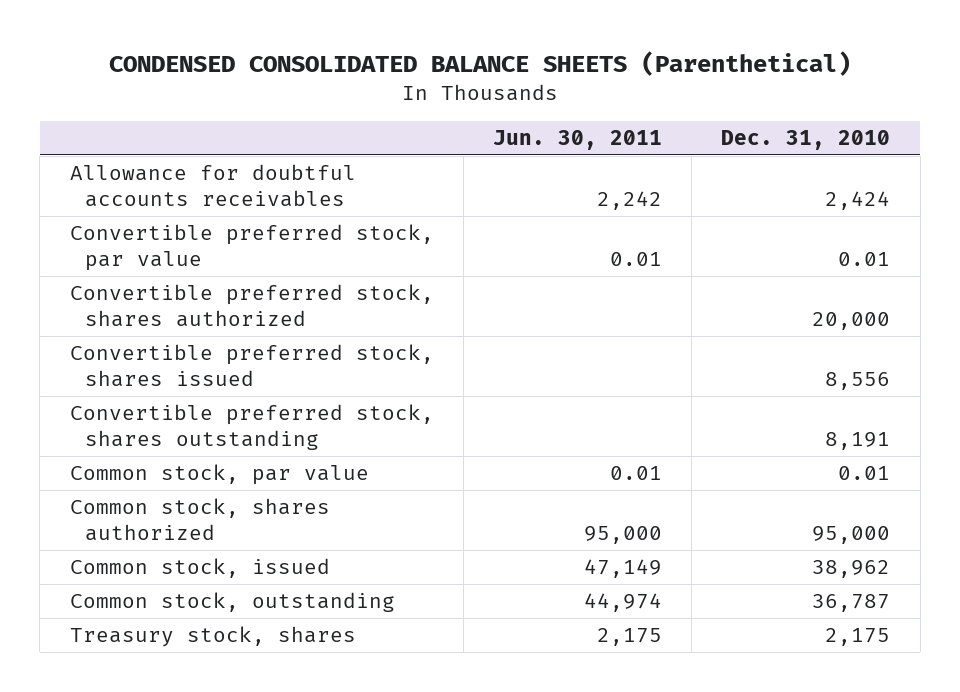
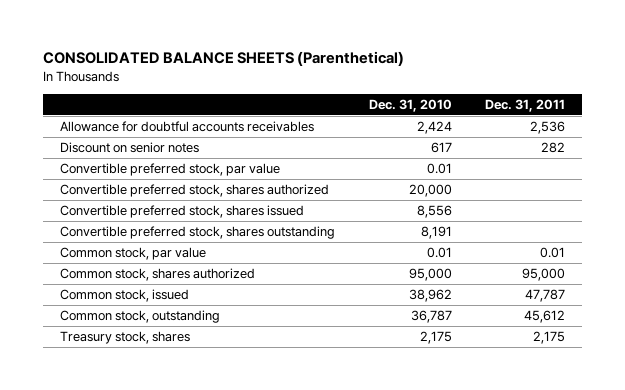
[109,51,852,77] CONDENSED CONSOLIDATED BALANCE SHEETS (Parenthetical) -> [43,51,405,67] CONSOLIDATED BALANCE SHEETS (Parenthetical)
[493,129,663,150] Jun. 30, 2011 -> none
none -> [485,98,566,112] Dec. 31, 2011
none -> [60,142,200,154] Discount on senior notes

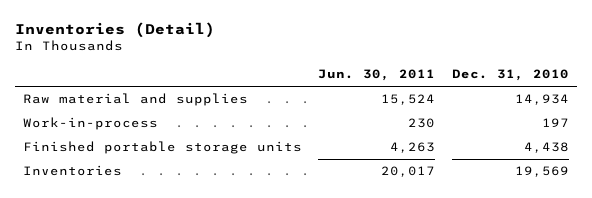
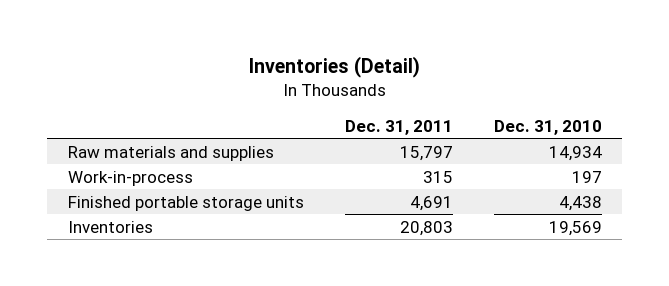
[318,69,436,82] Jun. 30, 2011 -> none
none -> [344,119,453,135] Dec. 31, 2011
[23,93,249,107] Raw material and supplies -> [67,145,274,161] Raw materials and supplies

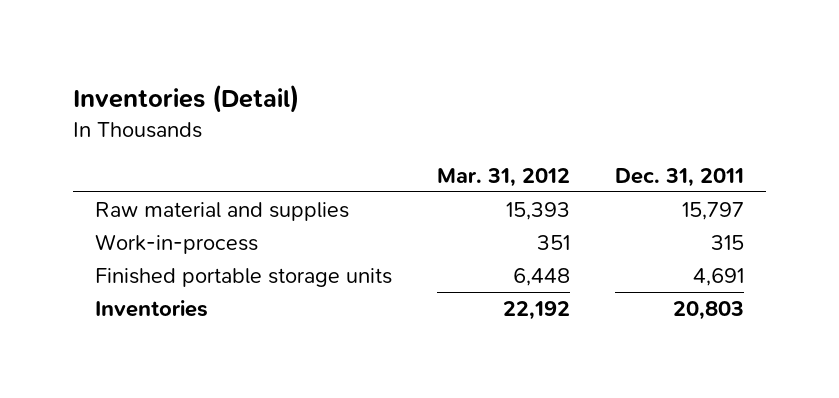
[493,119,602,135] Dec. 31, 2010 -> none
none -> [437,167,571,187] Mar. 31, 2012
[67,145,274,161] Raw materials and supplies -> [95,201,350,221] Raw material and supplies

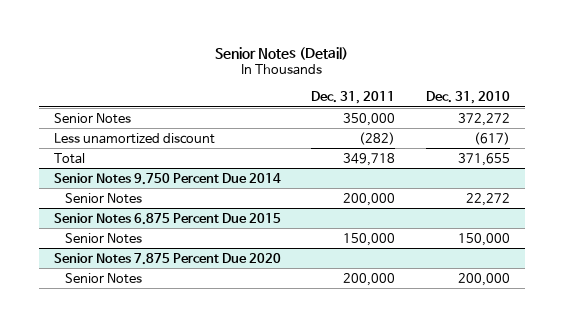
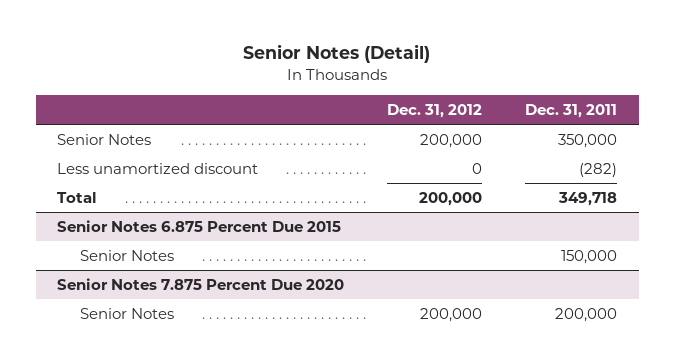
[425,91,510,105] Dec. 31, 2010 -> none
none -> [387,104,483,119] Dec. 31, 2012
[53,172,281,185] Senior Notes 9.750 Percent Due 2014 -> none
[64,192,142,204] Senior Notes -> none

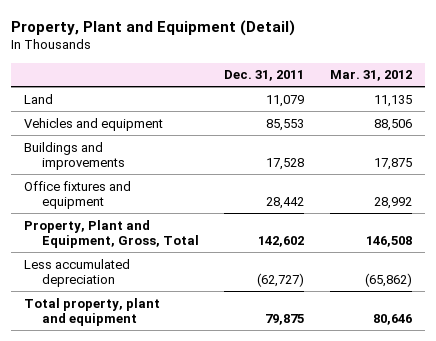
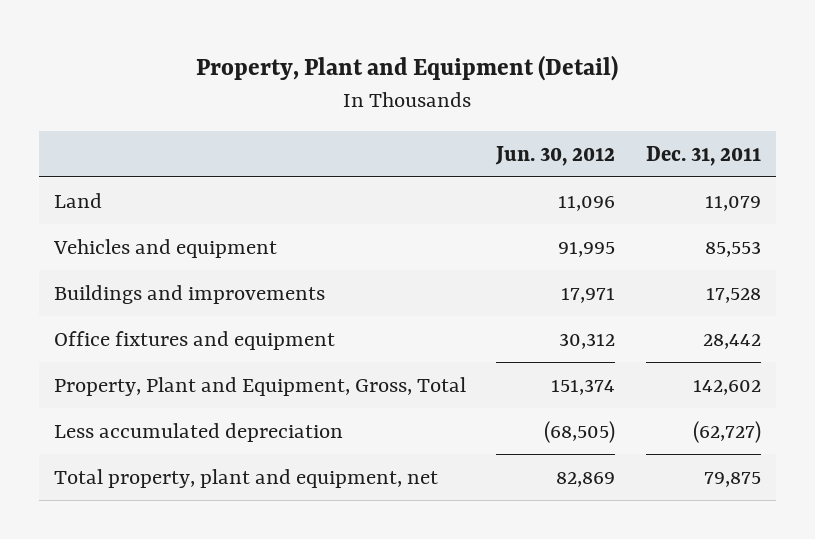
[329,70,412,82] Mar. 31, 2012 -> none
none -> [495,145,616,166] Jun. 30, 2012
[23,297,160,326] Total property, plant and equipment -> [54,468,439,488] Total property, plant and equipment, net

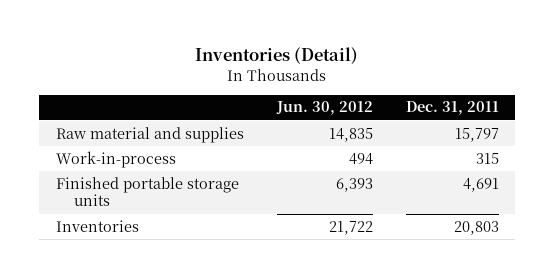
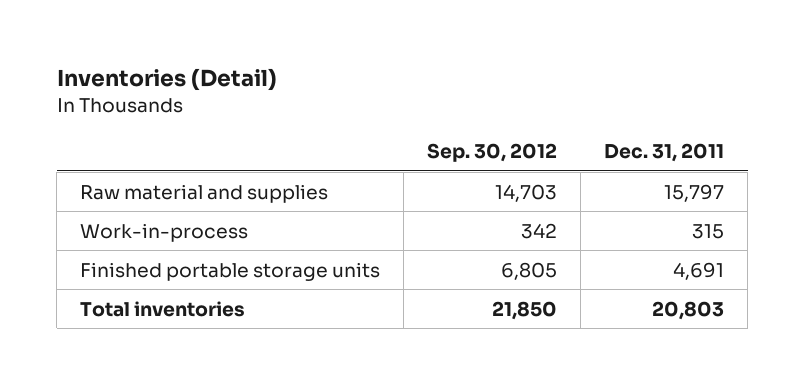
[275,101,373,116] Jun. 30, 2012 -> none
none -> [427,143,558,163] Sep. 30, 2012
[55,219,139,232] Inventories -> [80,300,246,317] Total inventories

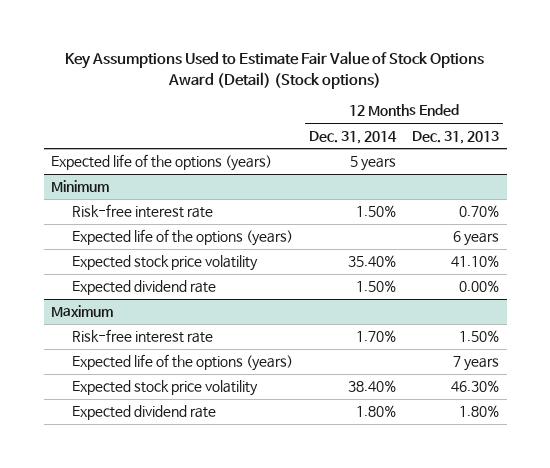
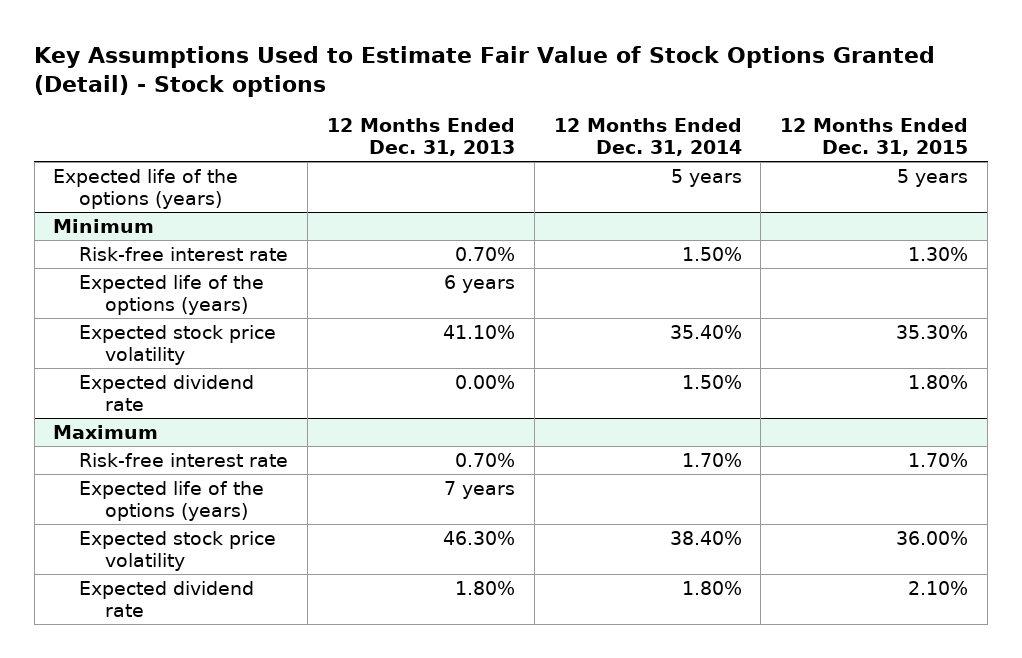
[65,51,485,89] Key Assumptions Used to Estimate Fair Value of Stock Options Award (Detail) (Stock options) -> [34,46,936,98] Key Assumptions Used to Estimate Fair Value of Stock Options Granted (Detail) - Stock options
none -> [780,118,969,157] 12 Months Ended Dec. 31, 2015
[458,330,499,343] 1.50% -> [454,453,515,468] 0.70%

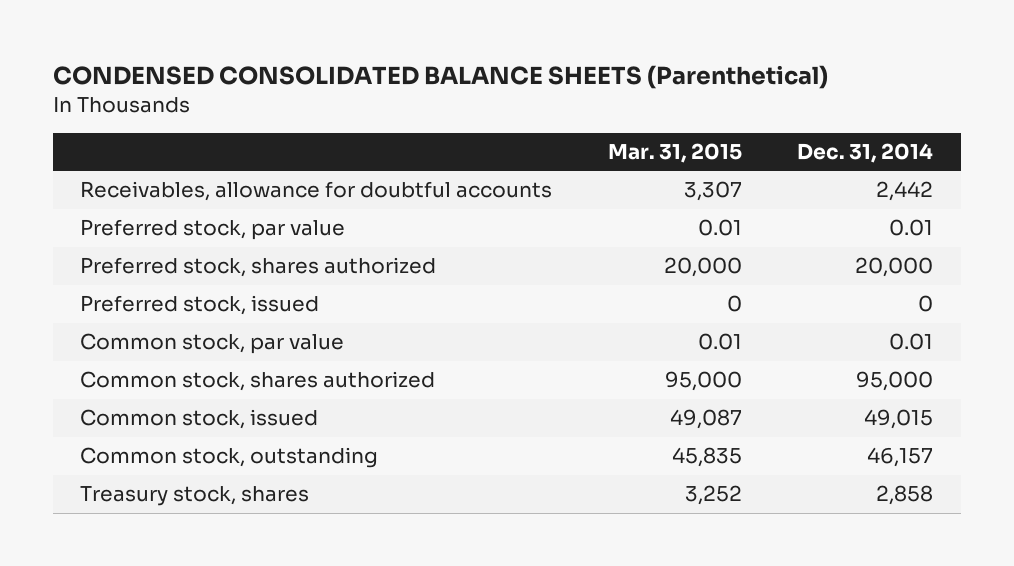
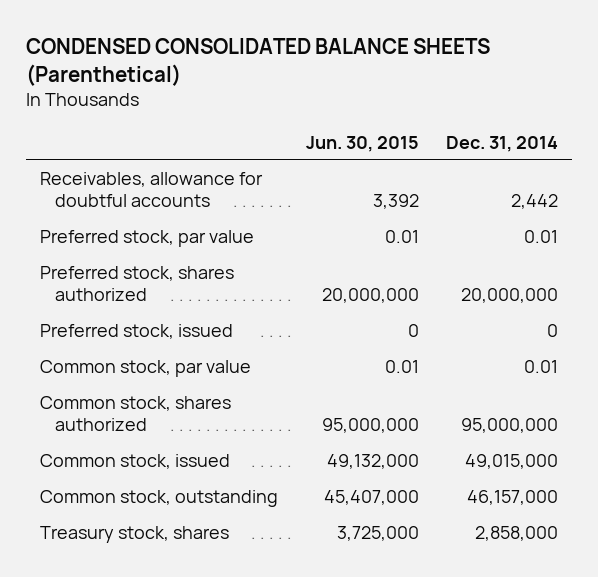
[607,142,742,163] Mar. 31, 2015 -> none
none -> [305,135,419,152] Jun. 30, 2015
[855,257,934,278] 20,000 -> [461,288,559,304] 20,000,000
[856,371,934,392] 95,000 -> [461,418,559,434] 95,000,000
[864,409,934,430] 49,015 -> [465,454,559,470] 49,015,000
[867,447,934,468] 46,157 -> [467,490,559,506] 46,157,000
[876,485,934,506] 2,858 -> [475,526,559,542] 2,858,000

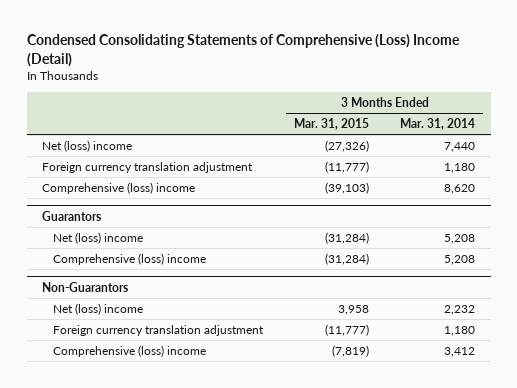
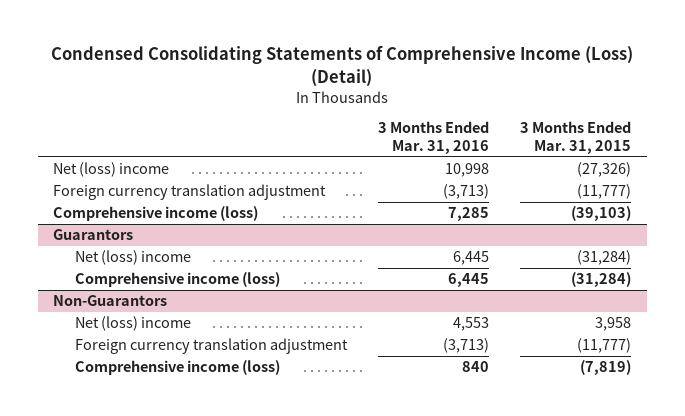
[26,34,460,67] Condensed Consolidating Statements of Comprehensive (Loss) Income (Detail) -> [51,46,634,87] Condensed Consolidating Statements of Comprehensive Income (Loss) (Detail)
[400,118,476,131] Mar. 31, 2014 -> none
none -> [378,121,490,155] 3 Months Ended Mar. 31, 2016
[42,181,196,194] Comprehensive (loss) income -> [53,206,259,222] Comprehensive income (loss)
[52,252,206,265] Comprehensive (loss) income -> [75,272,281,288] Comprehensive income (loss)
[52,344,206,357] Comprehensive (loss) income -> [75,360,281,376] Comprehensive income (loss)

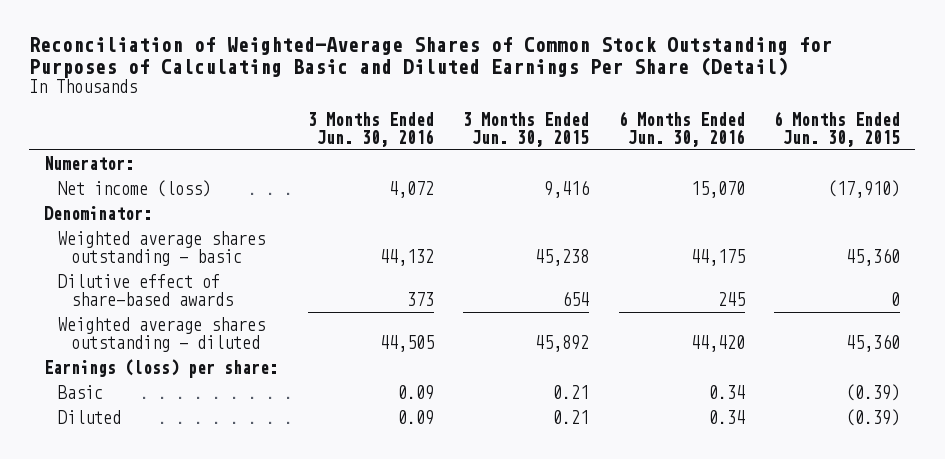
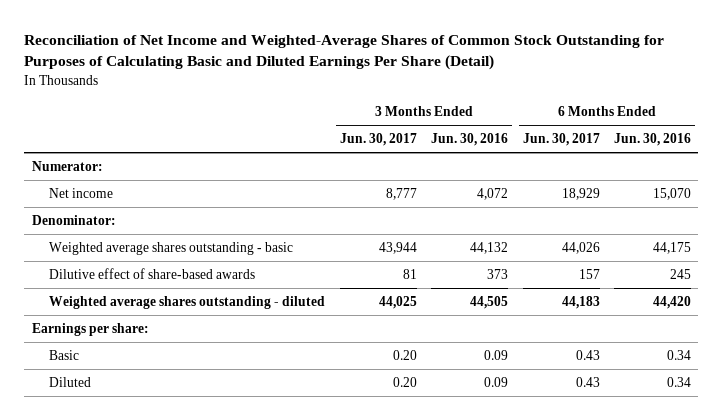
[29,36,833,78] Reconciliation of Weighted-Average Shares of Common Stock Outstanding for Purposes of Calculating Basic and Diluted Earnings Per Share (Detail) -> [24,35,665,71] Reconciliation of Net Income and Weighted-Average Shares of Common Stock Outstanding for Purposes of Calculating Basic and Diluted Earnings Per Share (Detail)
[463,112,590,147] 3 Months Ended Jun. 30, 2015 -> none
[774,111,901,147] 6 Months Ended Jun. 30, 2015 -> none
none -> [339,133,417,147] Jun. 30, 2017
none -> [522,133,600,147] Jun. 30, 2017
[57,180,211,198] Net income (loss) -> [49,187,114,198] Net income
[44,359,279,379] Earnings (loss) per share: -> [31,322,149,336] Earnings per share:

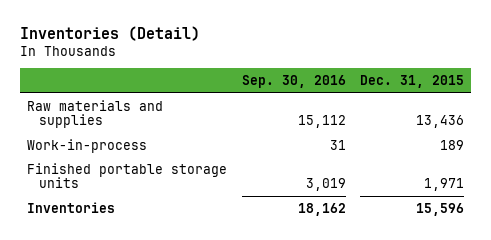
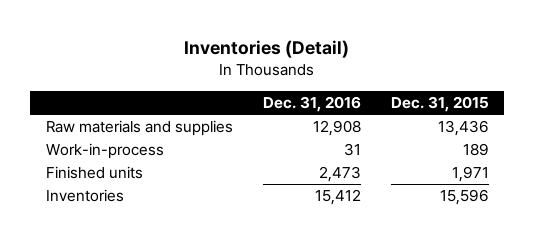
[241,75,346,89] Sep. 30, 2016 -> none
none -> [262,96,361,113] Dec. 31, 2016
[27,162,228,189] Finished portable storage units -> [45,166,143,180] Finished units

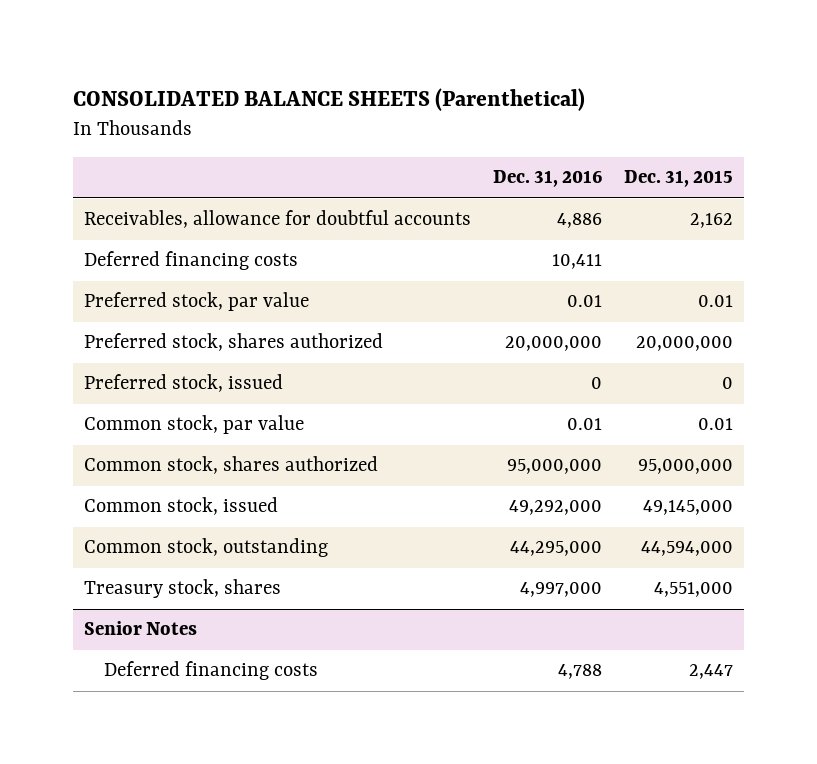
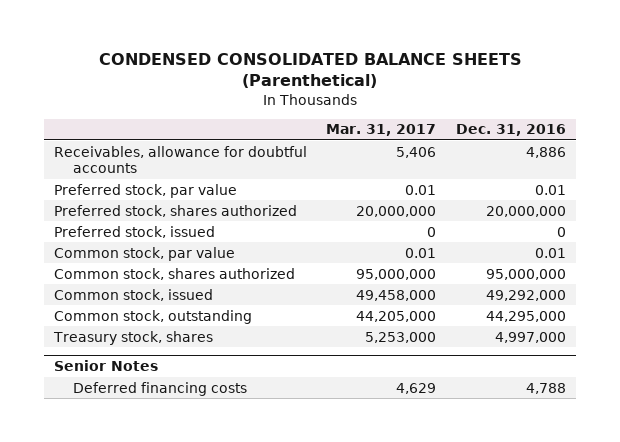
[72,88,585,112] CONSOLIDATED BALANCE SHEETS (Parenthetical) -> [98,53,522,89] CONDENSED CONSOLIDATED BALANCE SHEETS (Parenthetical)
[623,170,733,188] Dec. 31, 2015 -> none
none -> [326,124,437,137] Mar. 31, 2017
[83,251,298,271] Deferred financing costs -> none

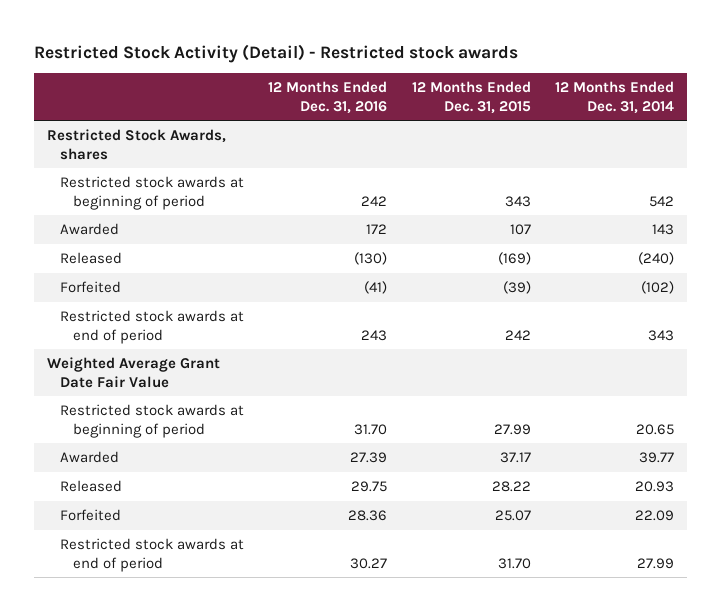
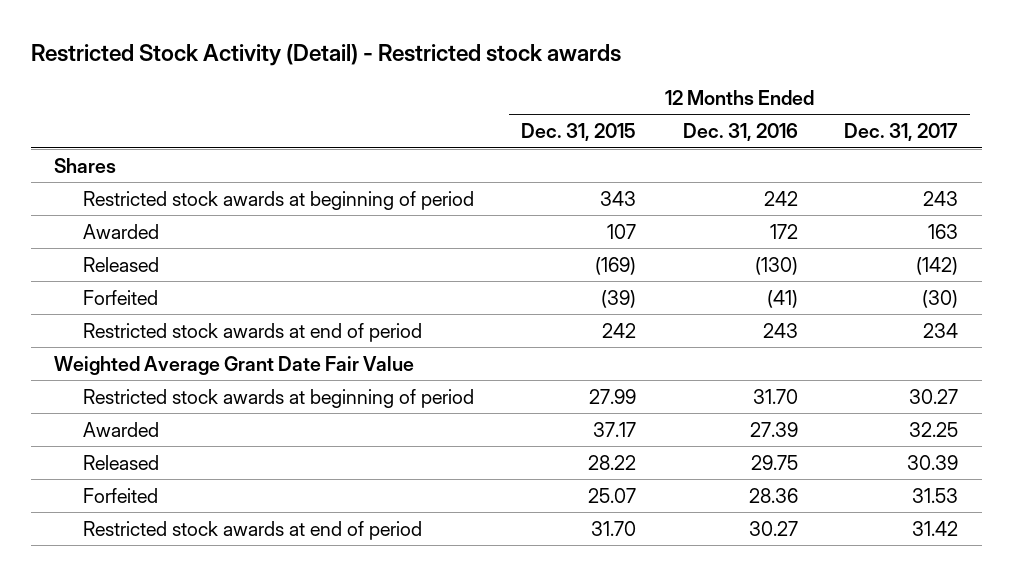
[555,81,675,114] 12 Months Ended Dec. 31, 2014 -> none
none -> [844,123,959,142] Dec. 31, 2017
[46,129,226,160] Restricted Stock Awards, shares -> [54,157,117,173] Shares

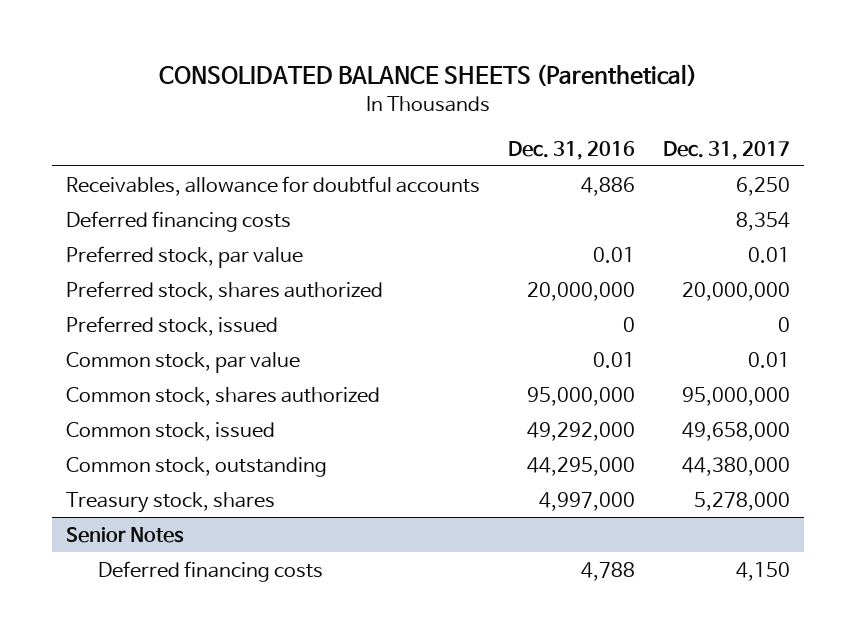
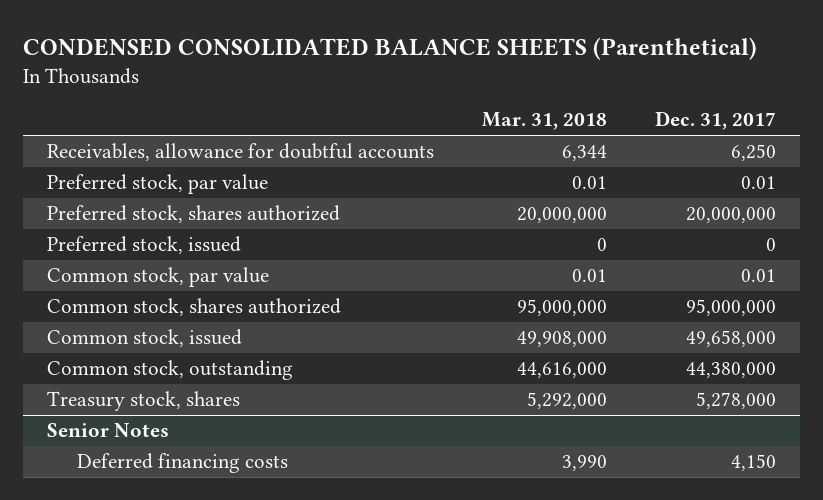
[158,64,697,88] CONSOLIDATED BALANCE SHEETS (Parenthetical) -> [23,37,758,61] CONDENSED CONSOLIDATED BALANCE SHEETS (Parenthetical)
[507,140,635,160] Dec. 31, 2016 -> none
none -> [482,112,608,131] Mar. 31, 2018
[66,210,292,232] Deferred financing costs -> none

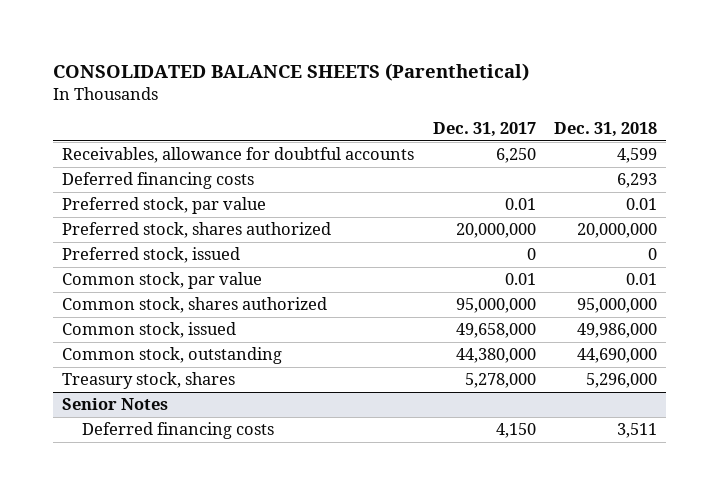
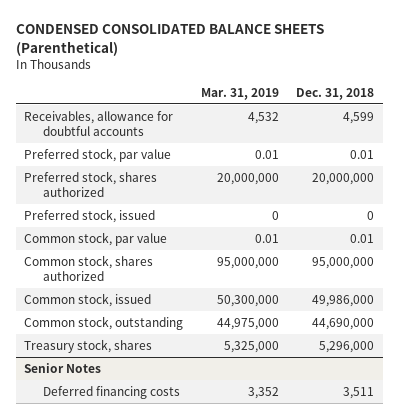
[52,63,529,82] CONSOLIDATED BALANCE SHEETS (Parenthetical) -> [15,24,324,56] CONDENSED CONSOLIDATED BALANCE SHEETS (Parenthetical)
[432,122,536,138] Dec. 31, 2017 -> none
none -> [200,87,279,100] Mar. 31, 2019
[62,172,255,190] Deferred financing costs -> none

